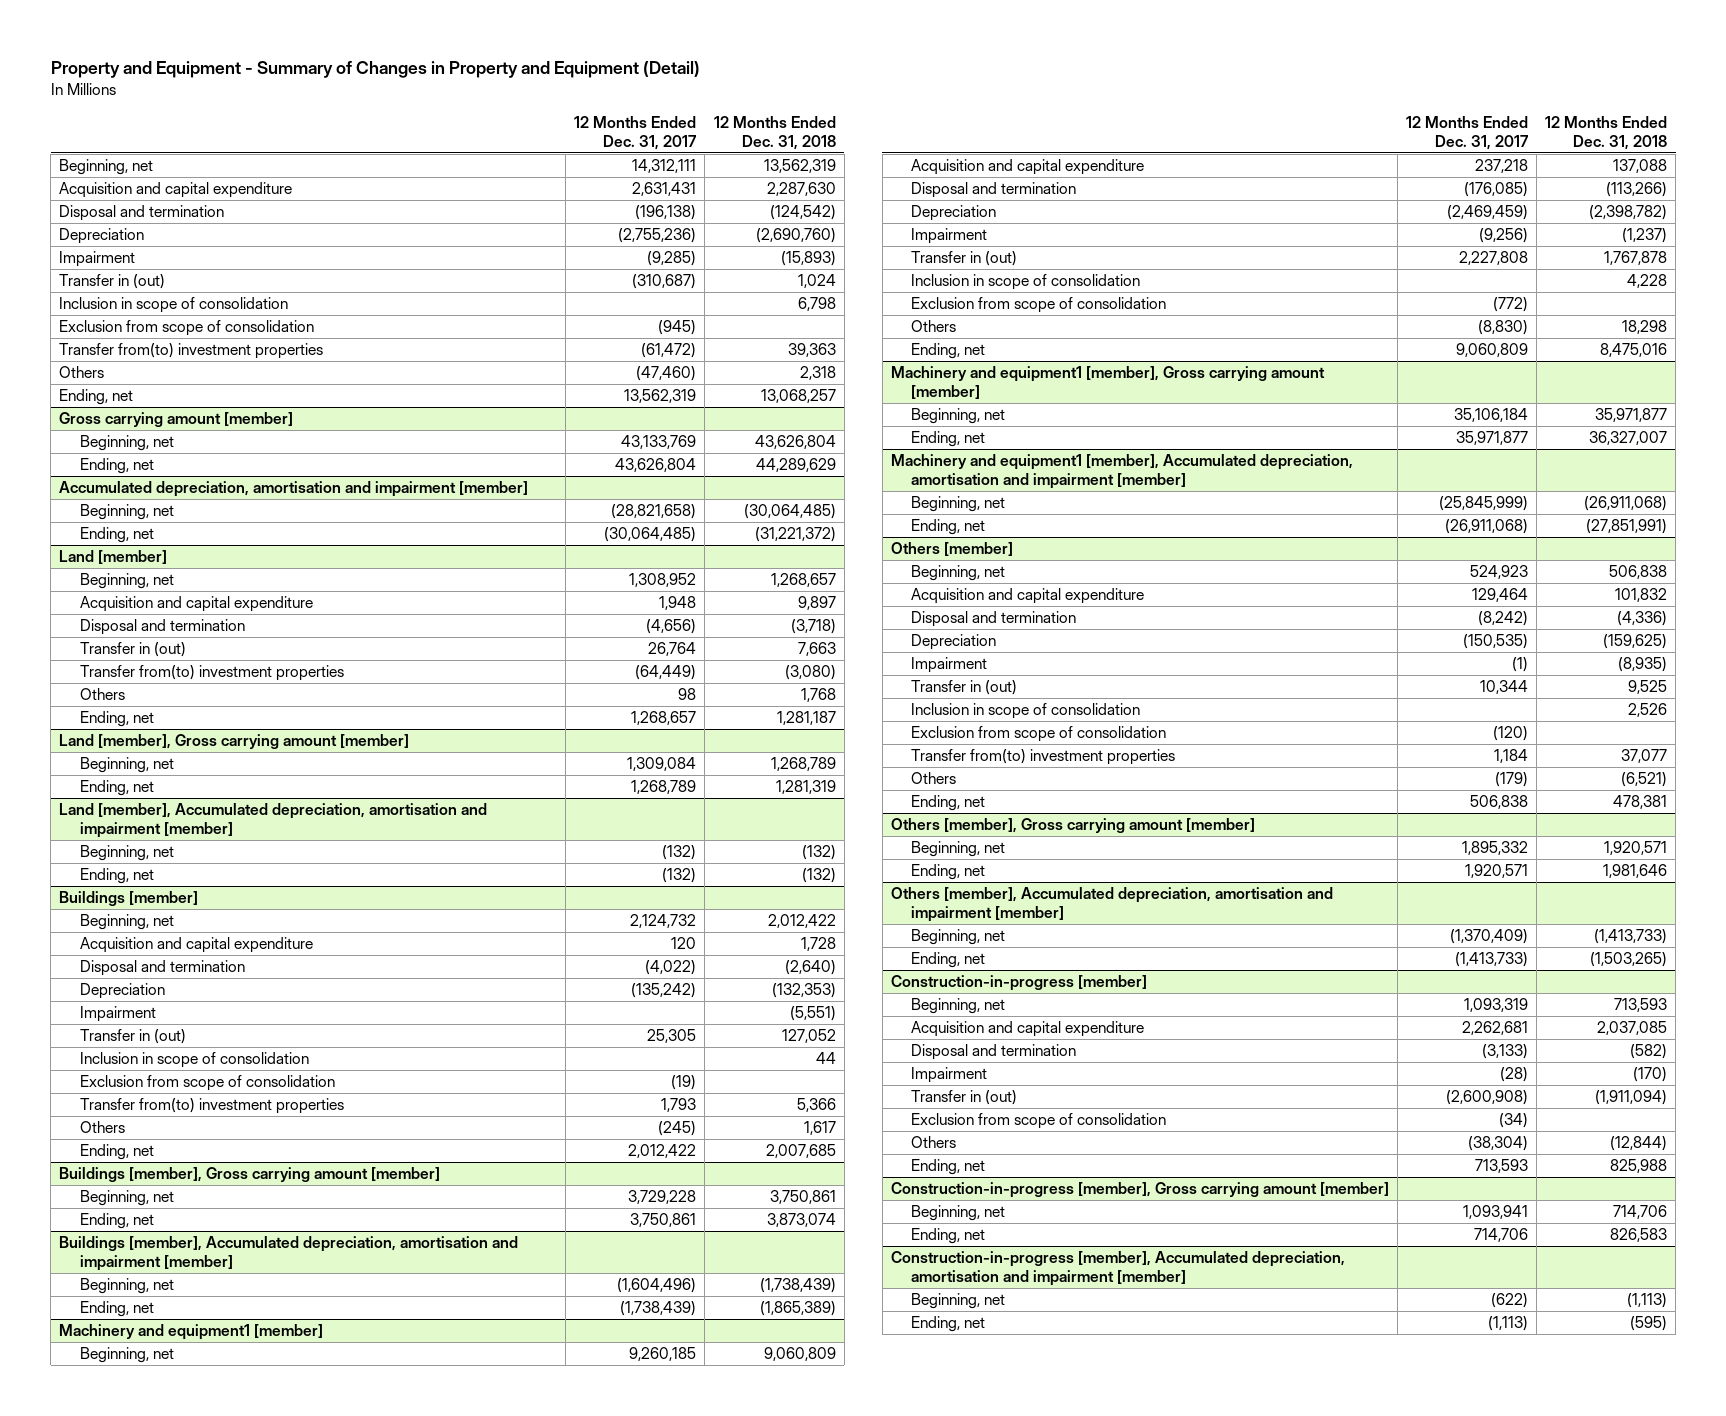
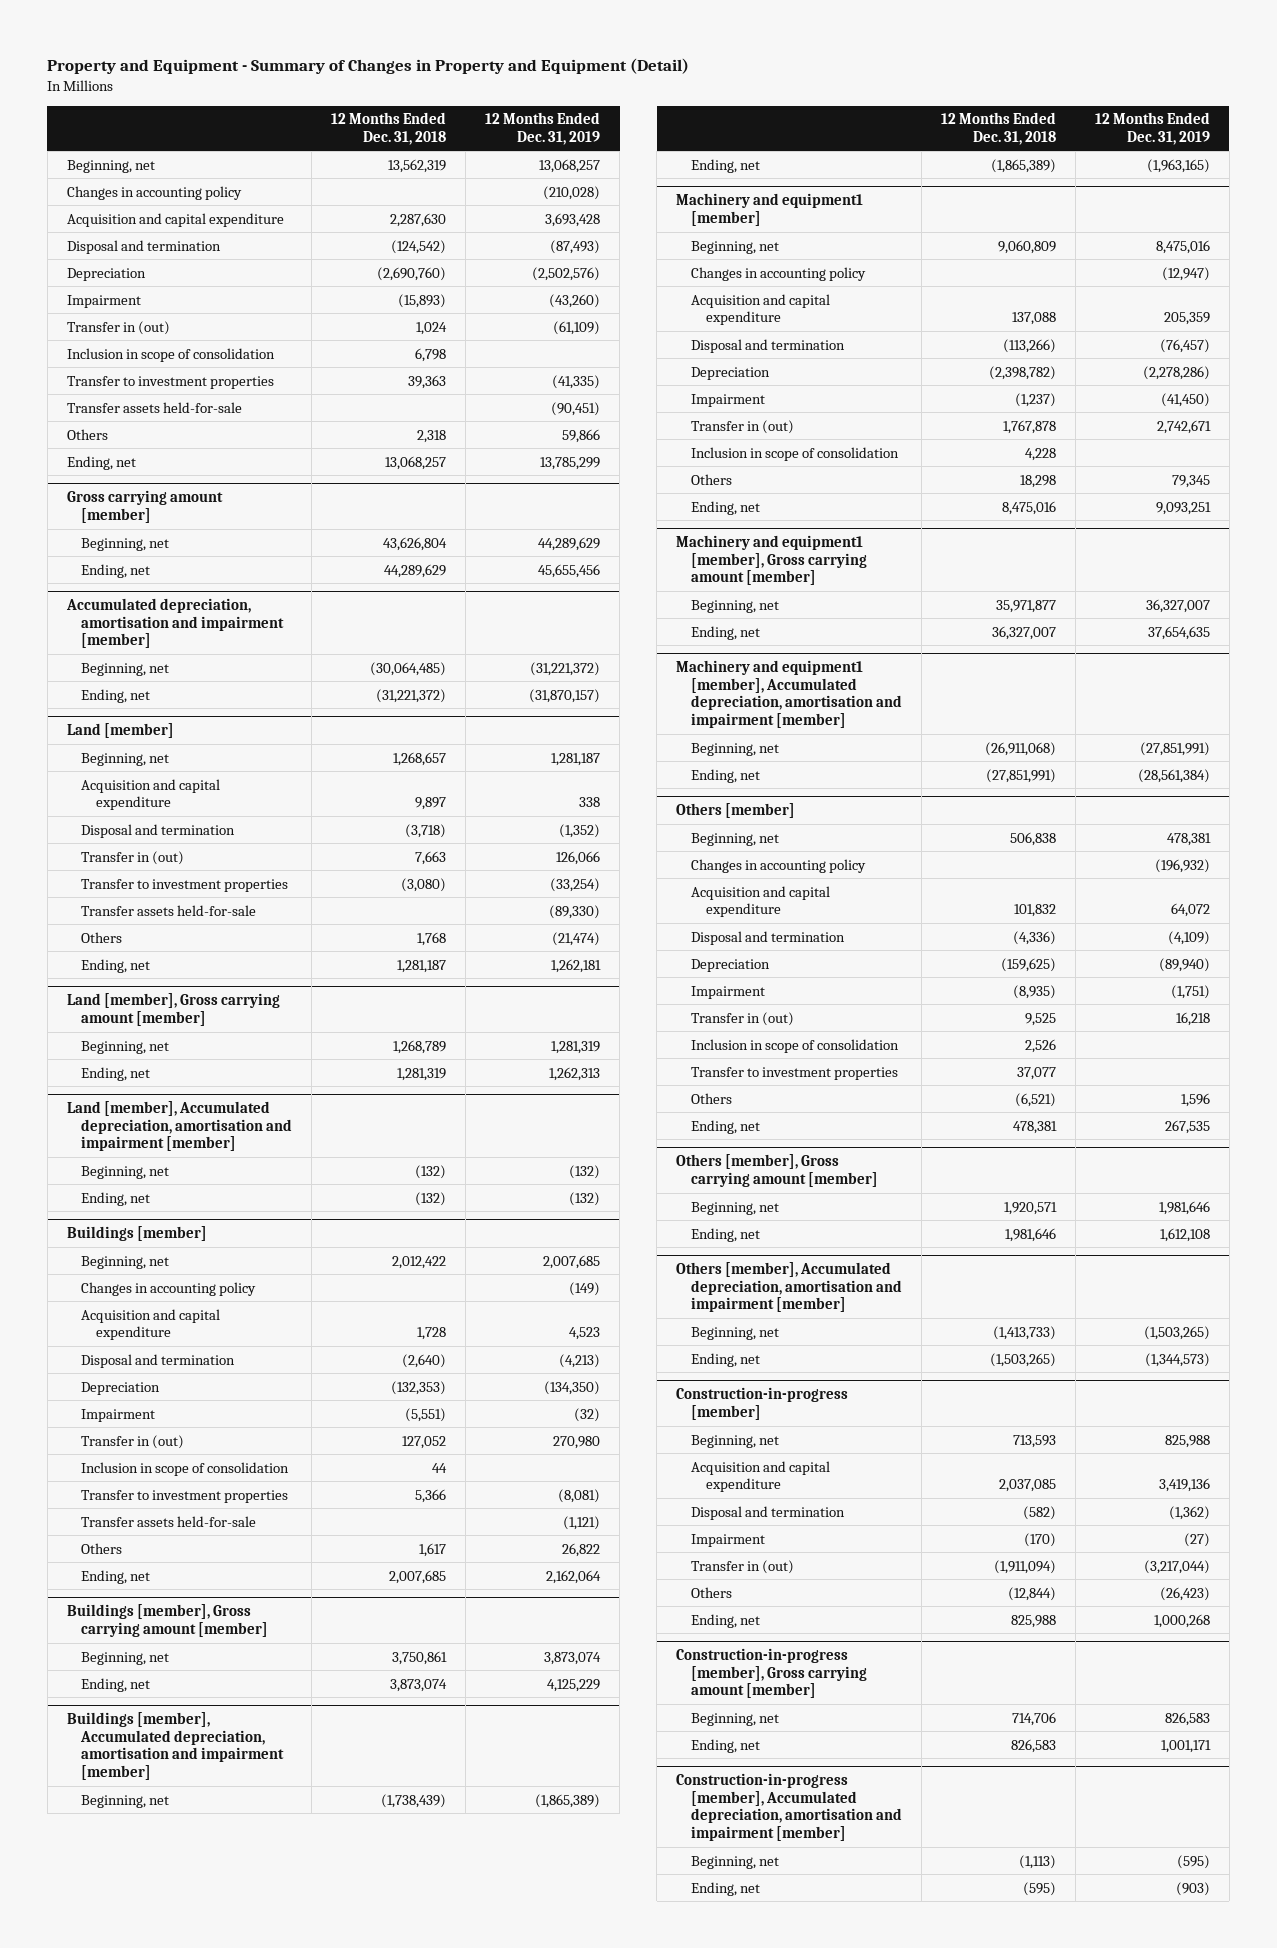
[574,115,697,150] 12 Months Ended Dec. 31, 2017 -> none
none -> [485,112,601,145] 12 Months Ended Dec. 31, 2019
none -> [66,185,242,200] Changes in accounting policy
[59,320,315,337] Exclusion from scope of consolidation -> none
[59,343,324,360] Transfer from(to) investment properties -> [66,375,274,389] Transfer to investment properties
none -> [66,401,242,413] Transfer assets held-for-sale
[79,665,344,682] Transfer from(to) investment properties -> [81,878,289,892] Transfer to investment properties
none -> [81,904,257,916] Transfer assets held-for-sale
none -> [81,1281,257,1296] Changes in accounting policy
[79,1075,335,1092] Exclusion from scope of consolidation -> none
[79,1098,344,1115] Transfer from(to) investment properties -> [81,1489,289,1503] Transfer to investment properties
none -> [81,1515,257,1527] Transfer assets held-for-sale
none -> [690,266,866,281] Changes in accounting policy
[911,297,1167,314] Exclusion from scope of consolidation -> none
none -> [690,858,866,873] Changes in accounting policy
[911,726,1167,743] Exclusion from scope of consolidation -> none
[911,749,1176,766] Transfer from(to) investment properties -> [690,1066,898,1080] Transfer to investment properties
[911,1113,1167,1130] Exclusion from scope of consolidation -> none

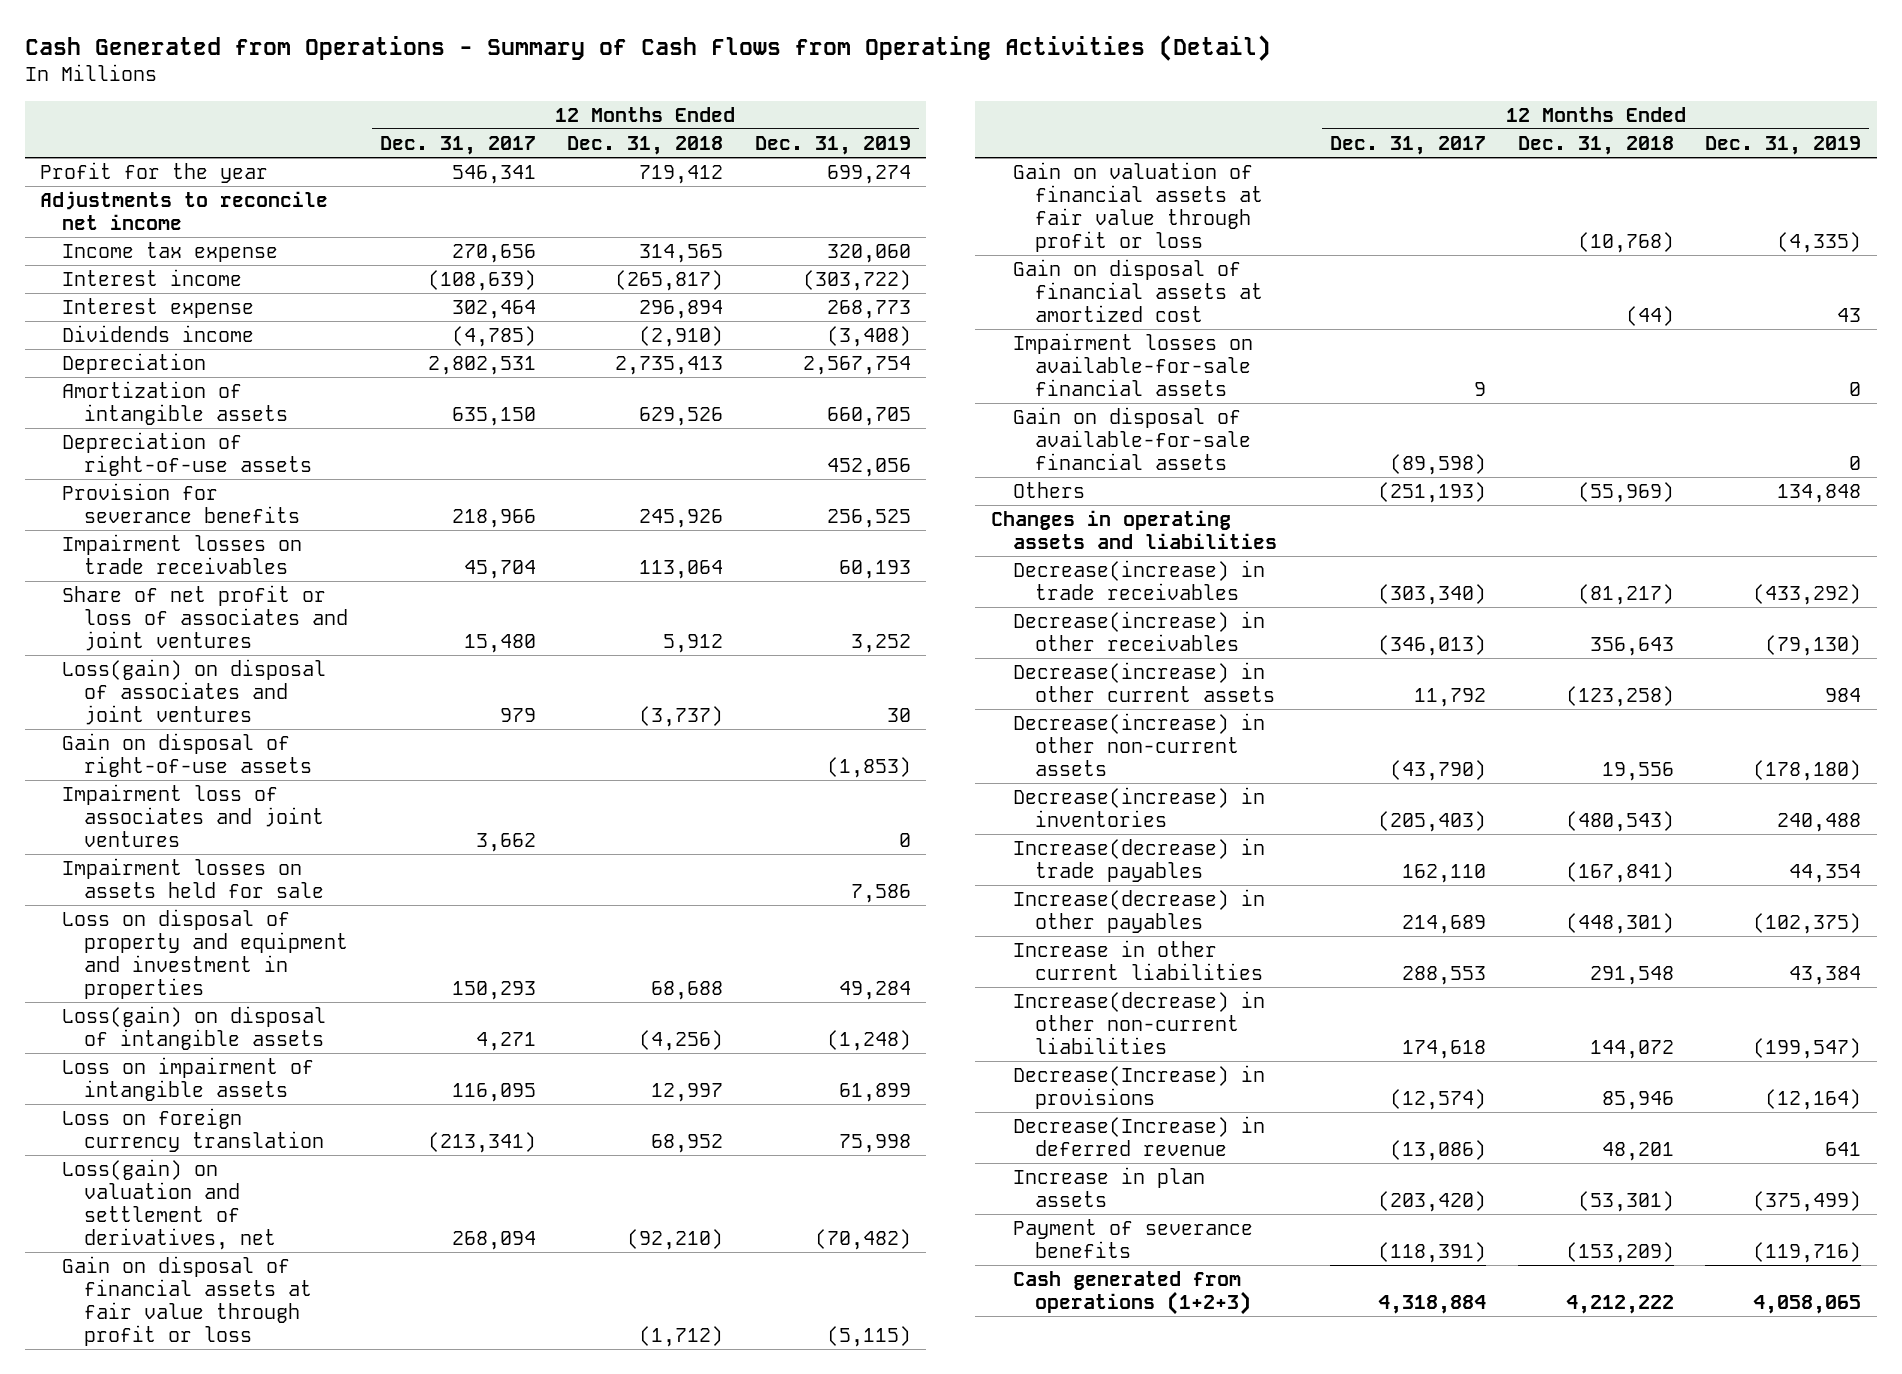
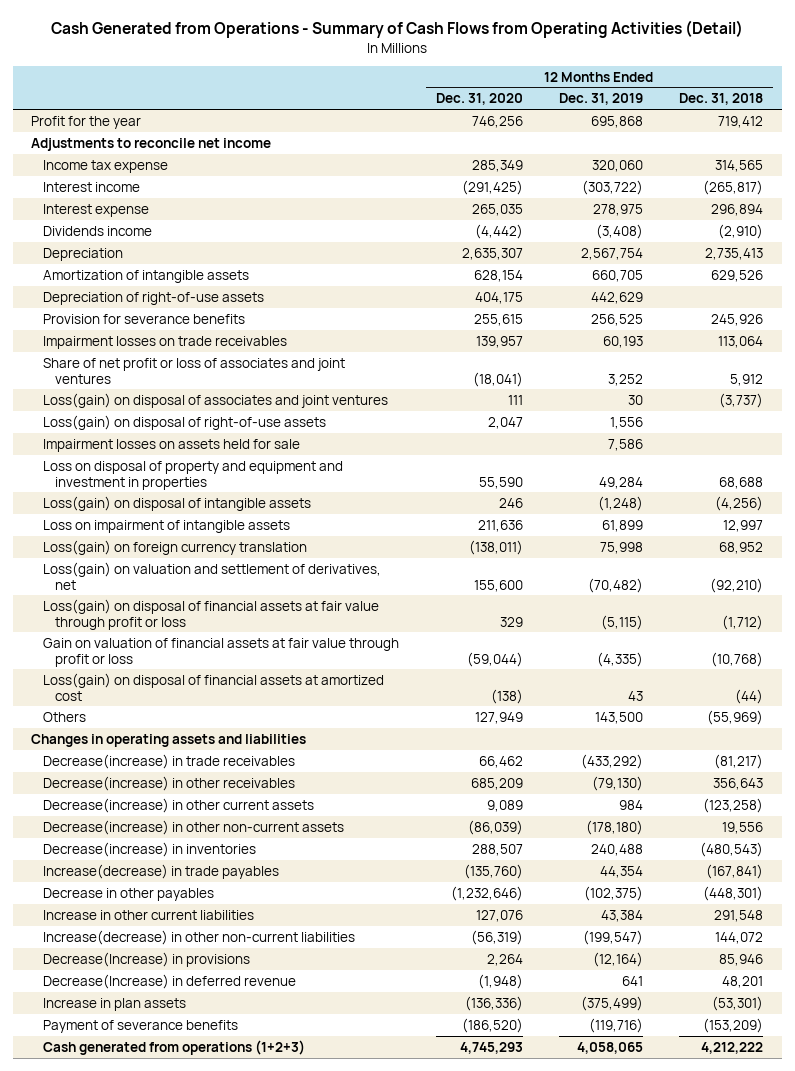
[379,135,536,155] Dec. 31, 2017 -> none
none -> [435,93,523,106] Dec. 31, 2020
[826,165,911,185] 699,274 -> [590,115,643,128] 695,868
[826,300,911,320] 268,773 -> [592,203,643,216] 278,975
[826,458,911,478] 452,056 -> [590,291,643,304] 442,629
[62,784,325,848] Impairment loss of associates and joint ventures -> none
[62,733,313,778] Gain on disposal of right-of-use assets -> [43,414,327,430] Loss(gain) on disposal of right-of-use assets
[826,757,911,779] (1,853) -> [609,416,643,429] 1,556
[62,1108,325,1153] Loss on foreign currency translation -> [43,539,308,555] Loss(gain) on foreign currency translation
[62,1256,313,1347] Gain on disposal of financial assets at fair value through profit or loss -> [43,598,380,630] Loss(gain) on disposal of financial assets at fair value through profit or loss
[1012,333,1253,397] Impairment losses on available-for-sale financial assets -> none
[1012,407,1251,471] Gain on disposal of available-for-sale financial assets -> none
[1012,259,1263,323] Gain on disposal of financial assets at amortized cost -> [43,672,385,701] Loss(gain) on disposal of financial assets at amortized cost
[1777,484,1862,504] 134,848 -> [594,711,643,724] 143,500
[1012,889,1265,934] Increase(decrease) in other payables -> [43,887,215,901] Decrease in other payables

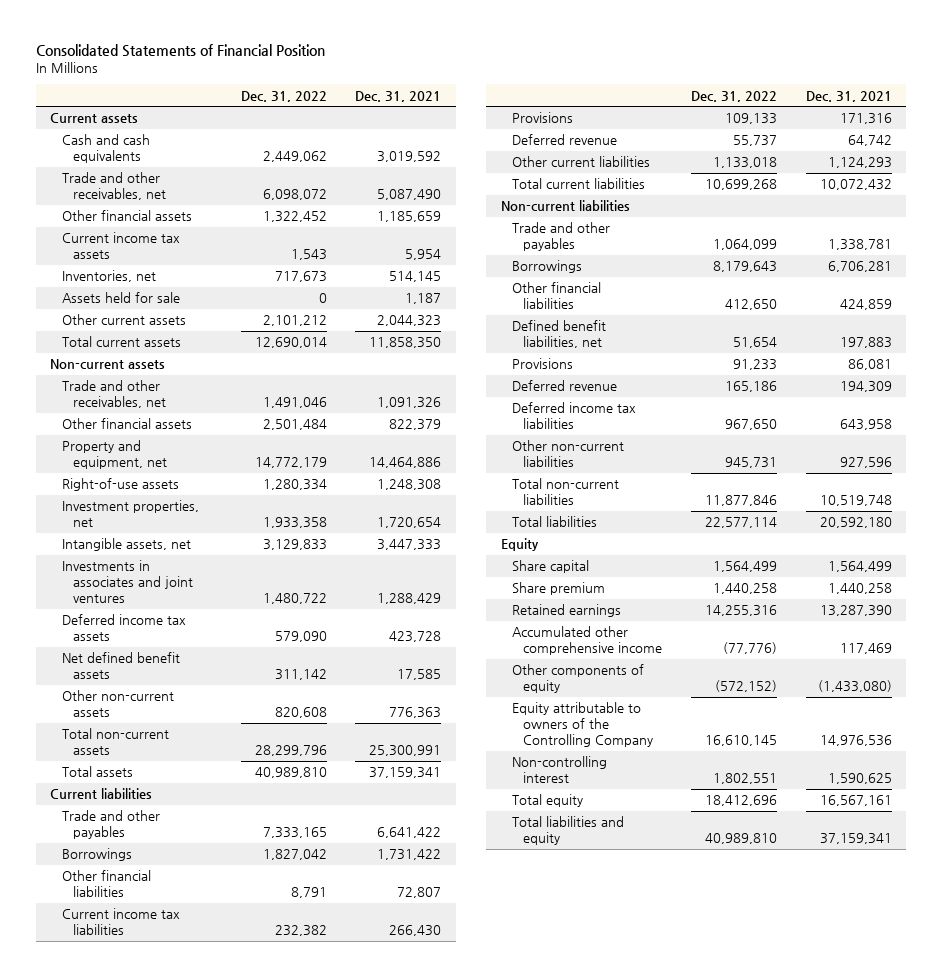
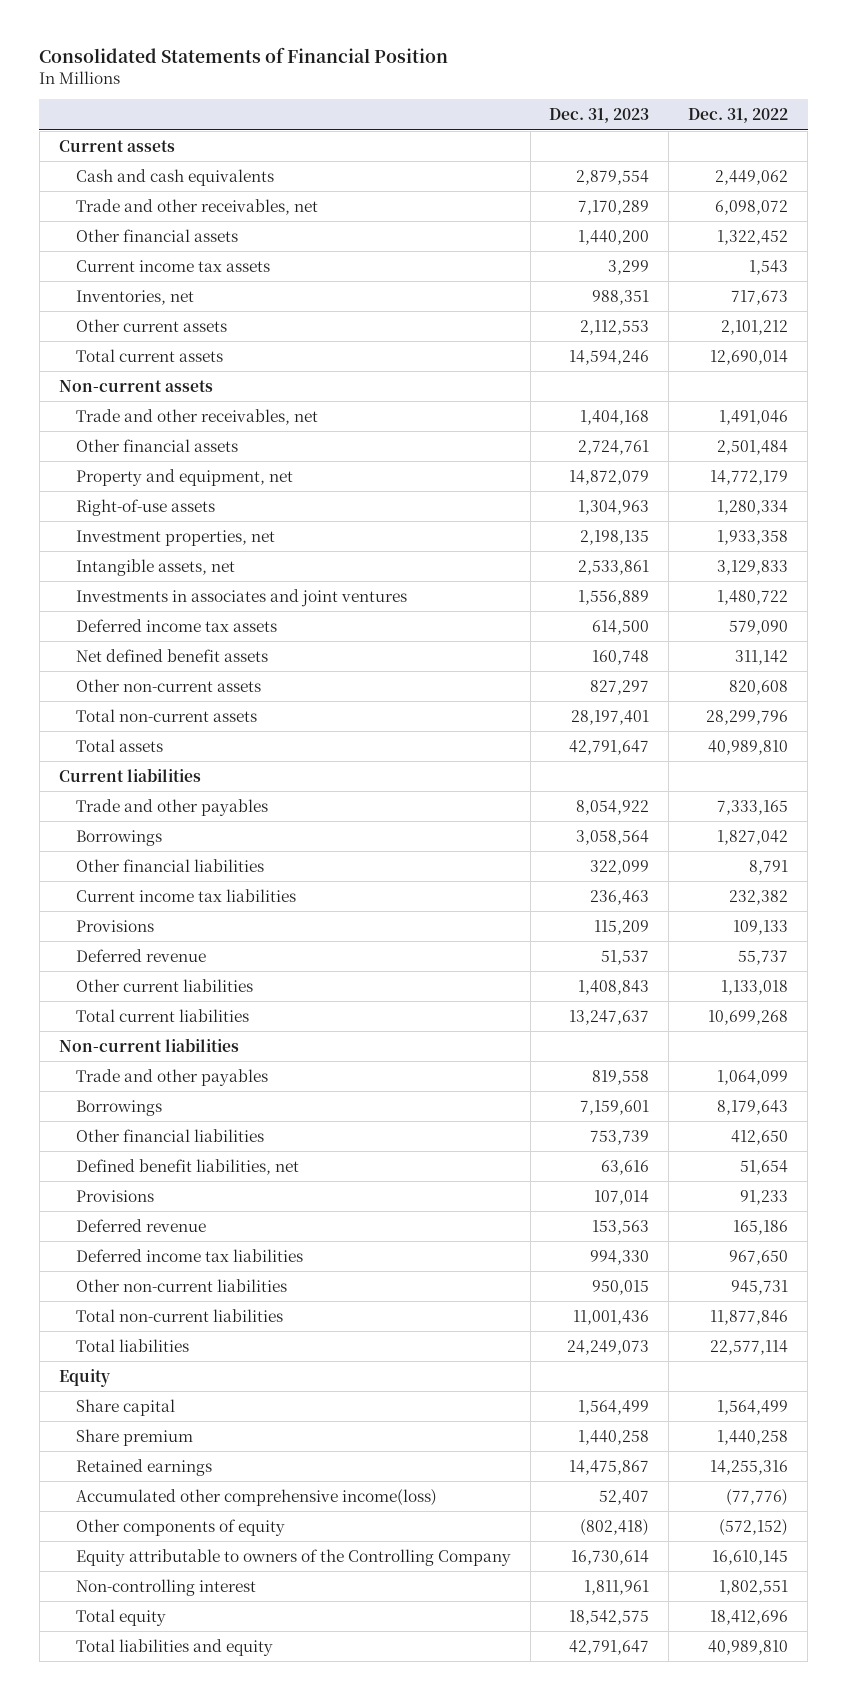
[355,90,442,102] Dec. 31, 2021 -> none
none -> [549,108,650,124] Dec. 31, 2023
[61,292,180,304] Assets held for sale -> none
[512,626,663,656] Accumulated other comprehensive income -> [75,1488,437,1506] Accumulated other comprehensive income(loss)

